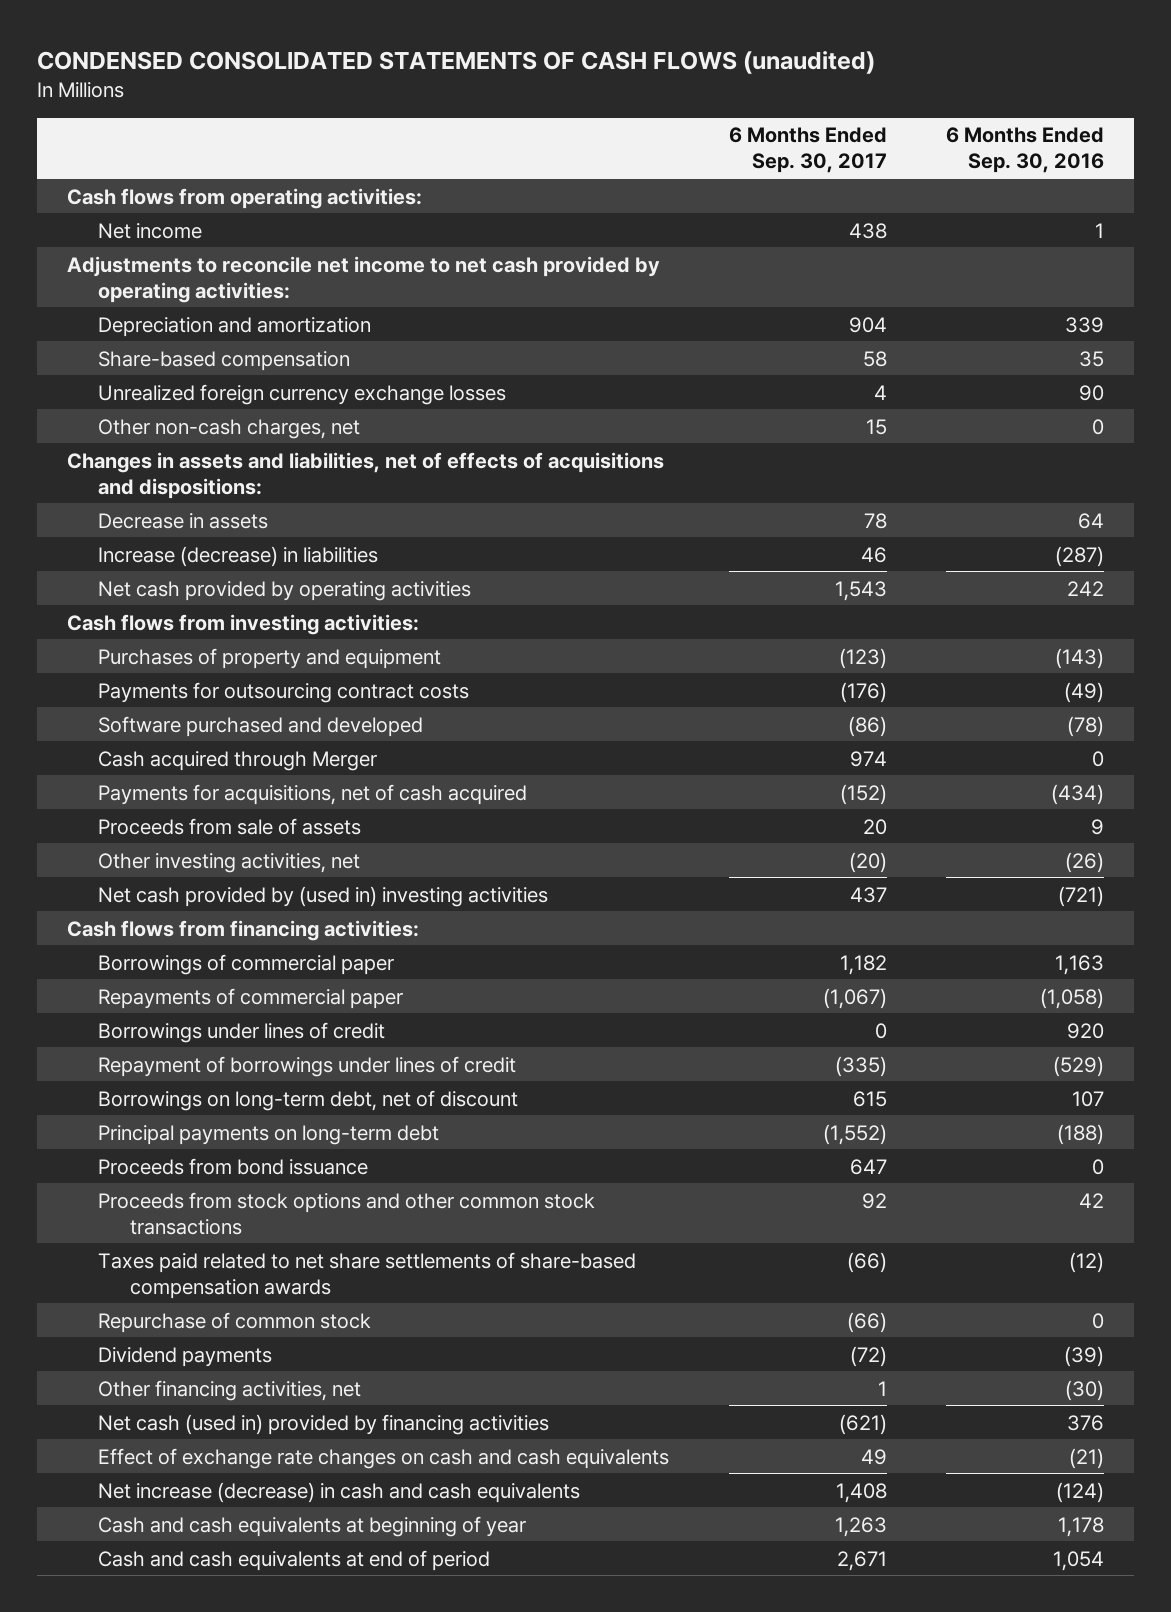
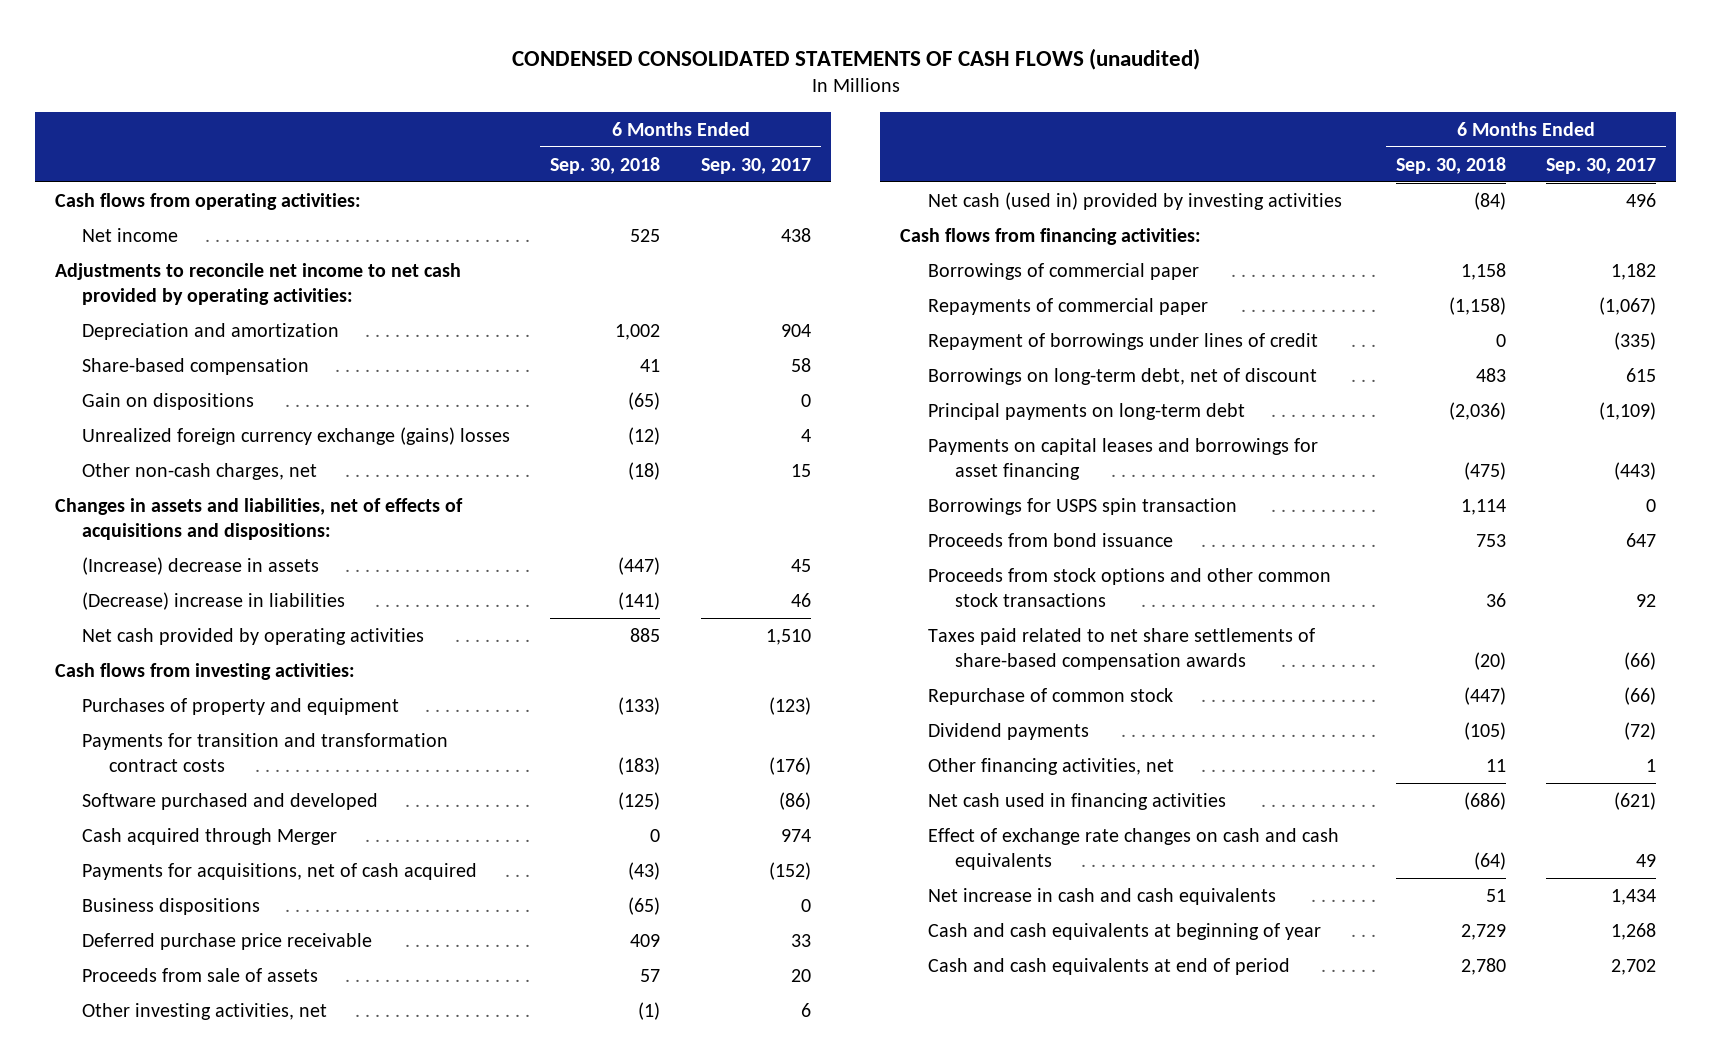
[946,127,1105,174] 6 Months Ended Sep. 30, 2016 -> none
none -> [550,156,661,174] Sep. 30, 2018
none -> [82,392,255,410] Gain on dispositions
[98,383,507,405] Unrealized foreign currency exchange losses -> [82,426,511,445] Unrealized foreign currency exchange (gains) losses
[98,512,269,529] Decrease in assets -> [82,556,320,575] (Increase) decrease in assets
[863,512,887,529] 78 -> [790,558,811,572] 45
[98,545,379,567] Increase (decrease) in liabilities -> [82,591,346,610] (Decrease) increase in liabilities
[834,580,887,601] 1,543 -> [765,628,811,645] 1,510
[98,681,470,703] Payments for outsourcing contract costs -> [82,732,449,773] Payments for transition and transformation contract costs
none -> [82,897,261,915] Business dispositions
none -> [82,932,373,950] Deferred purchase price receivable
[848,851,887,873] (20) -> [800,1002,811,1017] 6
[98,885,549,907] Net cash provided by (used in) investing activities -> [927,191,1342,210] Net cash (used in) provided by investing activities
[849,886,887,903] 437 -> [1626,192,1657,207] 496
[98,1021,386,1043] Borrowings under lines of credit -> none
[822,1123,887,1145] (1,552) -> [1599,401,1657,420] (1,109)
none -> [927,437,1318,481] Payments on capital leases and borrowings for asset financing
none -> [927,497,1237,515] Borrowings for USPS spin transaction
[98,1413,550,1435] Net cash (used in) provided by financing activities -> [927,792,1226,810] Net cash used in financing activities
[98,1481,581,1503] Net increase (decrease) in cash and cash equivalents -> [927,887,1276,905] Net increase in cash and cash equivalents
[835,1482,887,1503] 1,408 -> [1611,888,1657,905] 1,434
[834,1516,887,1537] 1,263 -> [1611,922,1657,940] 1,268
[836,1550,887,1571] 2,671 -> [1611,958,1657,975] 2,702

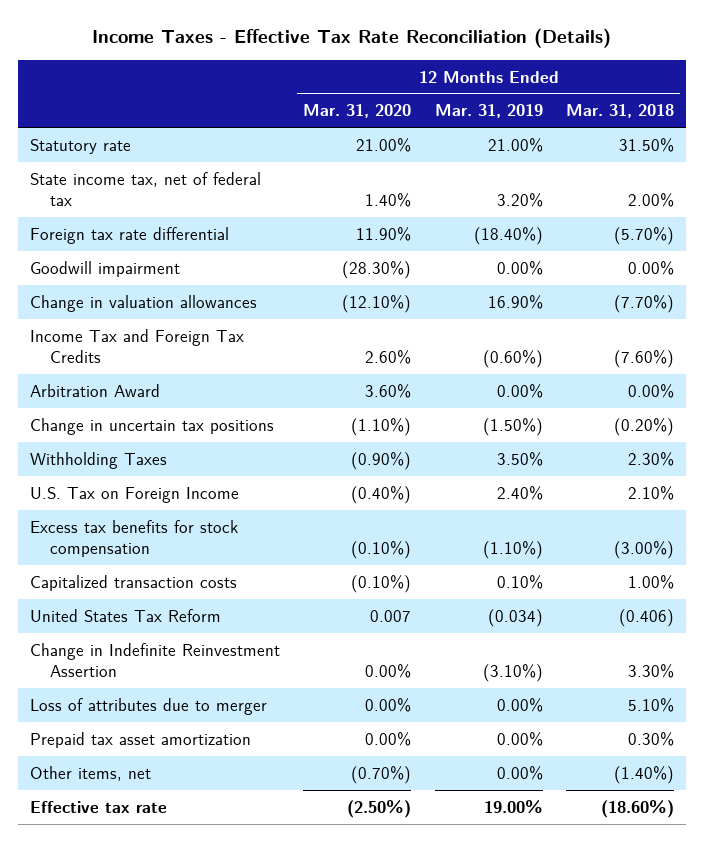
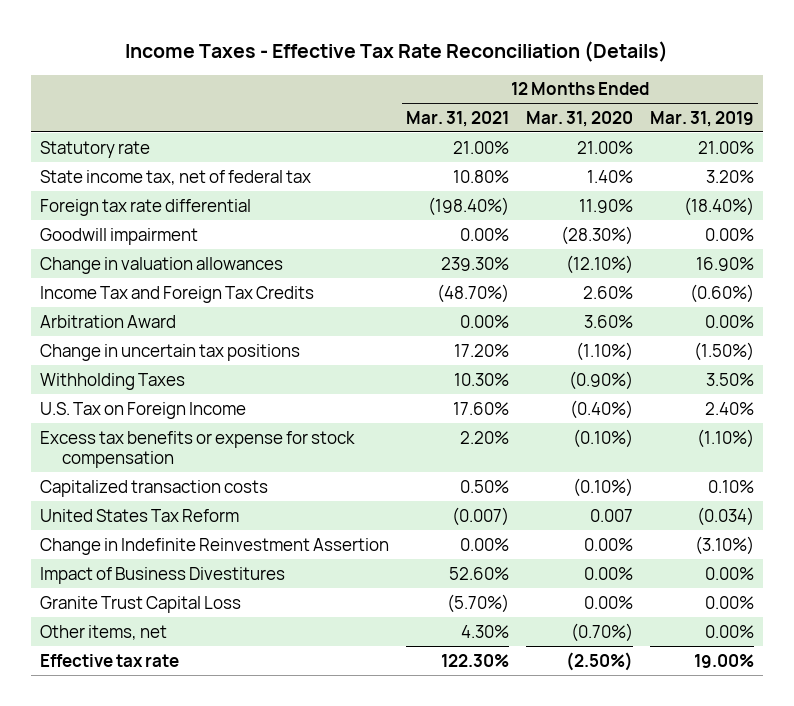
[566,104,675,119] Mar. 31, 2018 -> none
none -> [405,110,509,127] Mar. 31, 2021
[29,519,238,557] Excess tax benefits for stock compensation -> [39,430,355,469] Excess tax benefits or expense for stock compensation
[29,697,267,715] Loss of attributes due to merger -> none
[29,731,251,748] Prepaid tax asset amortization -> none
none -> [39,566,285,584] Impact of Business Divestitures
none -> [39,595,241,613] Granite Trust Capital Loss

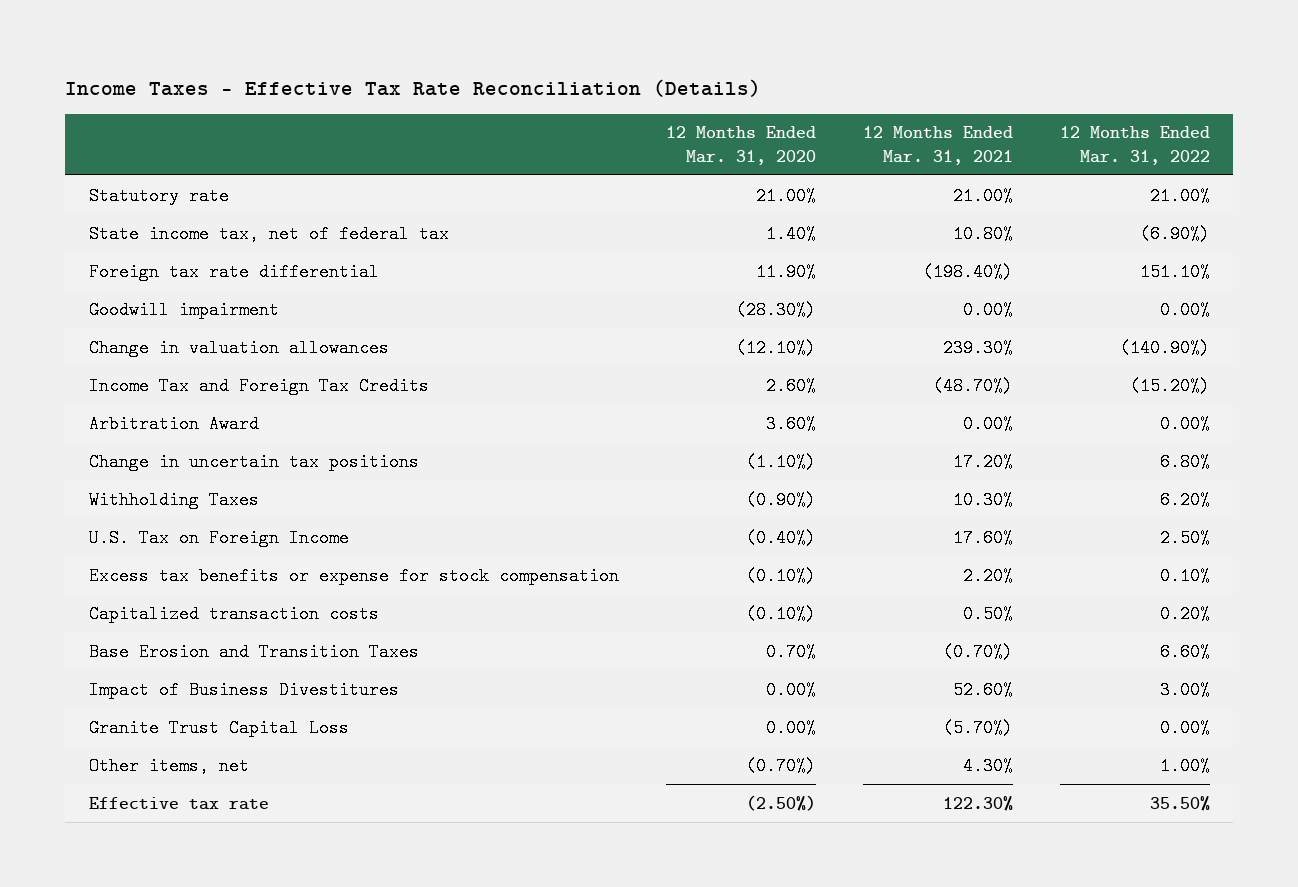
[650,110,755,127] Mar. 31, 2019 -> none
none -> [1059,126,1210,165] 12 Months Ended Mar. 31, 2022
[39,508,239,522] United States Tax Reform -> none
[39,537,389,555] Change in Indefinite Reinvestment Assertion -> none
none -> [88,642,419,661] Base Erosion and Transition Taxes

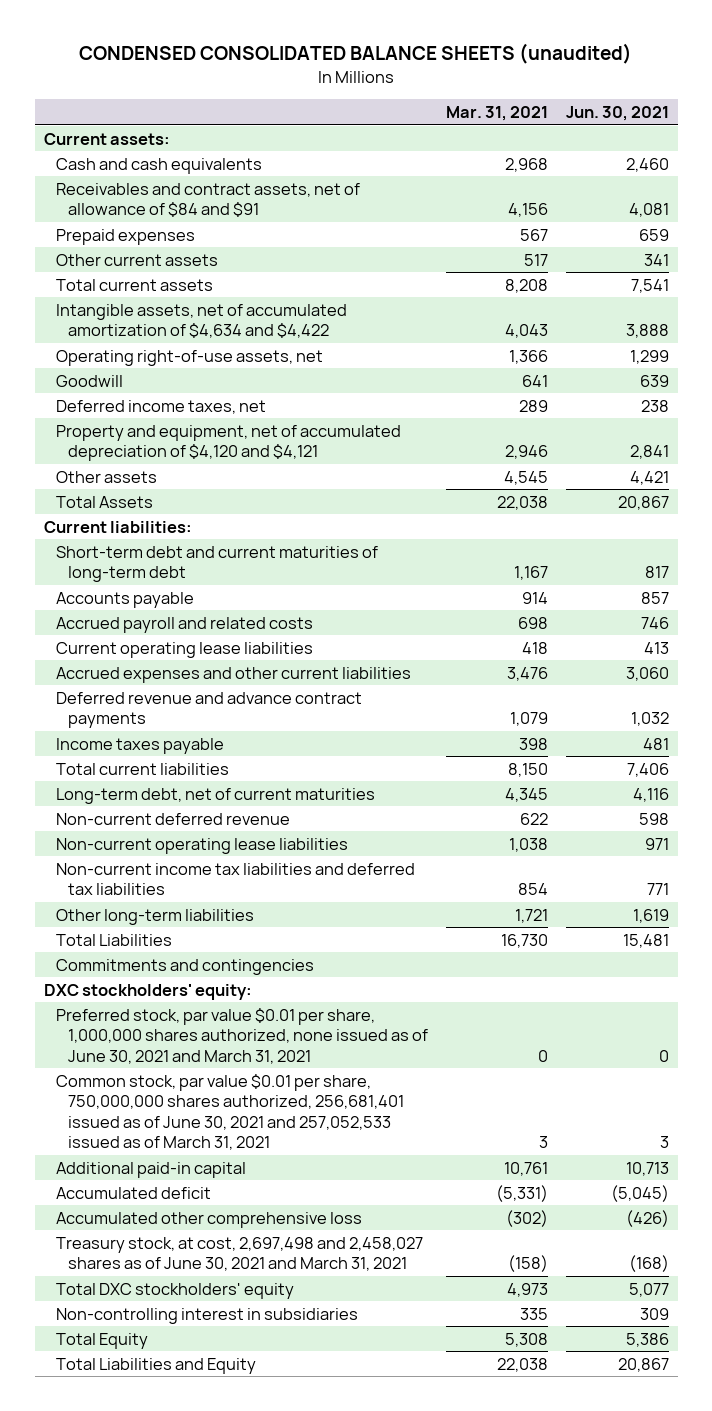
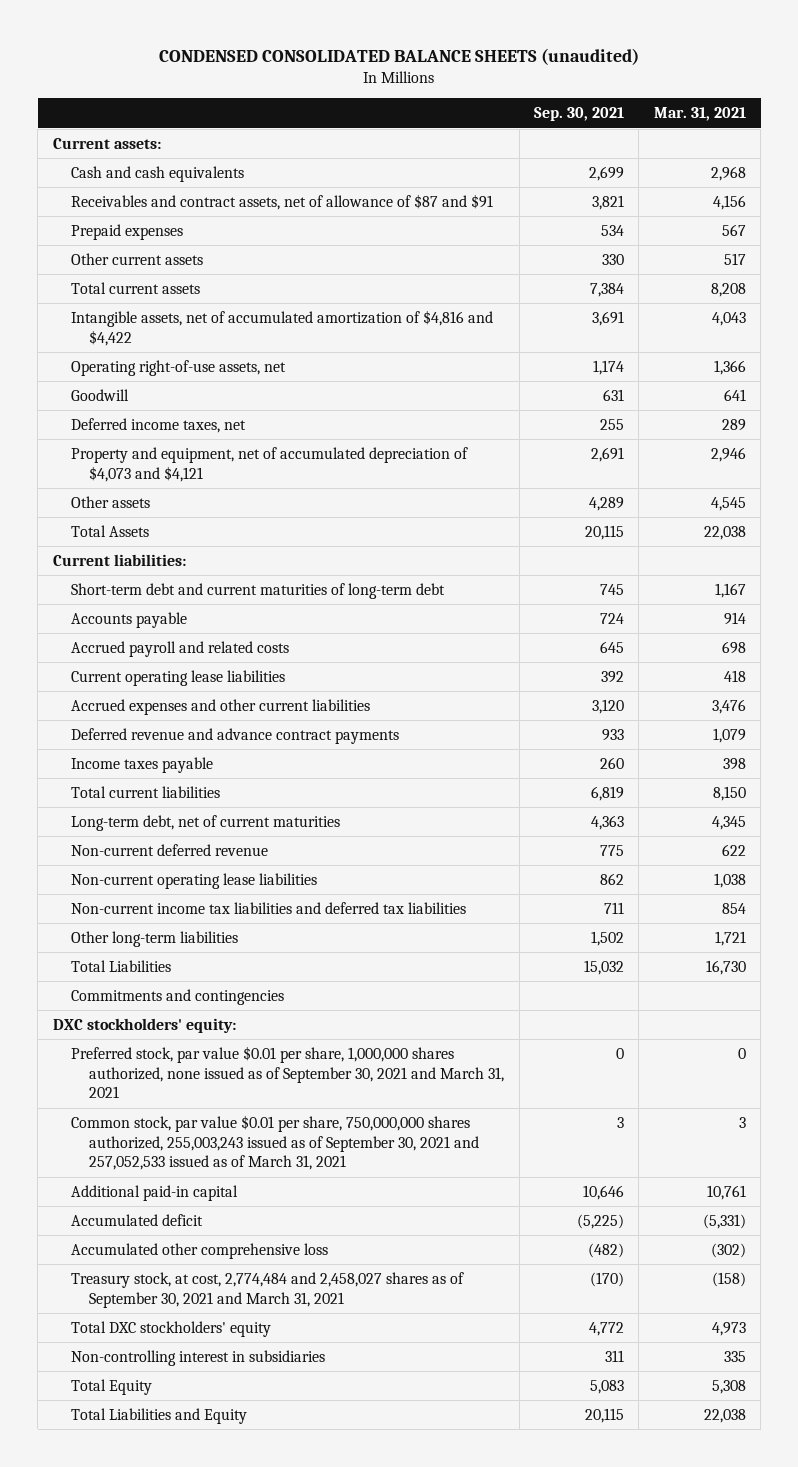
[565,105,669,121] Jun. 30, 2021 -> none
none -> [534,107,625,122] Sep. 30, 2021
[55,182,360,218] Receivables and contract assets, net of allowance of $84 and $91 -> [70,193,493,210] Receivables and contract assets, net of allowance of $87 and $91
[55,303,347,339] Intangible assets, net of accumulated amortization of $4,634 and $4,422 -> [70,309,493,346] Intangible assets, net of accumulated amortization of $4,816 and $4,422
[55,424,401,462] Property and equipment, net of accumulated depreciation of $4,120 and $4,121 -> [70,446,468,482] Property and equipment, net of accumulated depreciation of $4,073 and $4,121
[55,1007,429,1064] Preferred stock, par value $0.01 per share, 1,000,000 shares authorized, none issued as of June 30, 2021 and March 31, 2021 -> [70,1045,505,1099] Preferred stock, par value $0.01 per share, 1,000,000 shares authorized, none issued as of September 30, 2021 and March 31, 2021
[55,1073,405,1151] Common stock, par value $0.01 per share, 750,000,000 shares authorized, 256,681,401 issued as of June 30, 2021 and 257,052,533 issued as of March 31, 2021 -> [70,1114,480,1171] Common stock, par value $0.01 per share, 750,000,000 shares authorized, 255,003,243 issued as of September 30, 2021 and 257,052,533 issued as of March 31, 2021
[55,1236,423,1272] Treasury stock, at cost, 2,697,498 and 2,458,027 shares as of June 30, 2021 and March 31, 2021 -> [70,1271,464,1308] Treasury stock, at cost, 2,774,484 and 2,458,027 shares as of September 30, 2021 and March 31, 2021

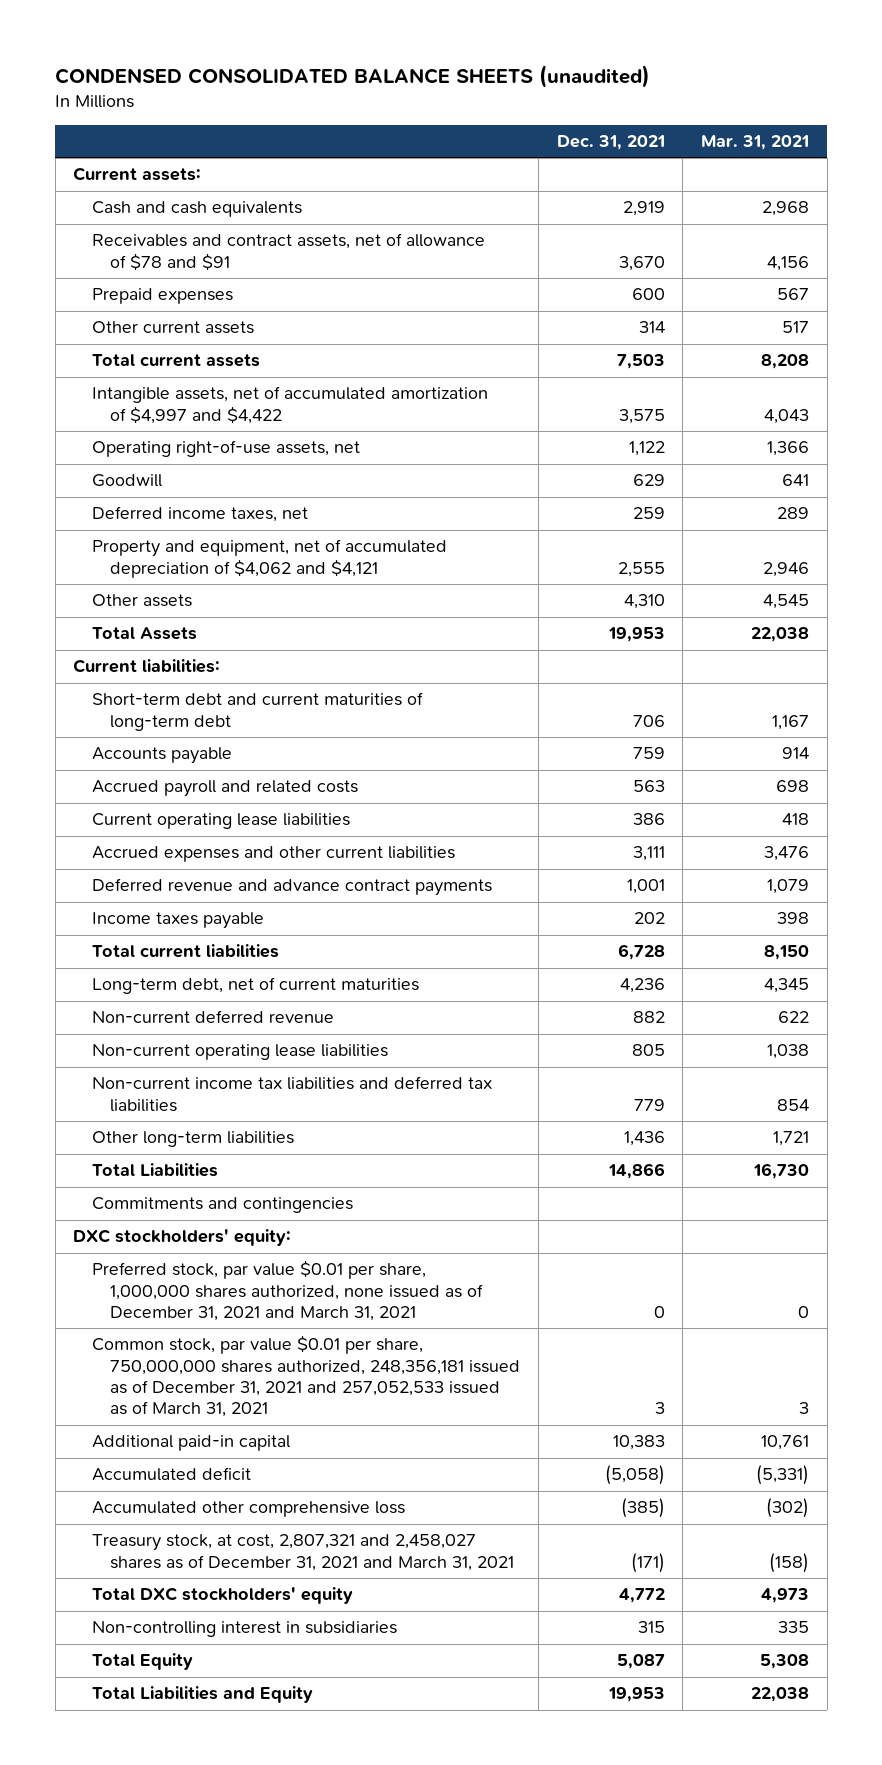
[534,107,625,122] Sep. 30, 2021 -> none
none -> [556,135,665,151] Dec. 31, 2021
[70,193,493,210] Receivables and contract assets, net of allowance of $87 and $91 -> [91,233,485,271] Receivables and contract assets, net of allowance of $78 and $91
[70,309,493,346] Intangible assets, net of accumulated amortization of $4,816 and $4,422 -> [91,386,488,424] Intangible assets, net of accumulated amortization of $4,997 and $4,422
[70,446,468,482] Property and equipment, net of accumulated depreciation of $4,073 and $4,121 -> [91,539,447,578] Property and equipment, net of accumulated depreciation of $4,062 and $4,121
[70,1045,505,1099] Preferred stock, par value $0.01 per share, 1,000,000 shares authorized, none issued as of September 30, 2021 and March 31, 2021 -> [91,1260,484,1322] Preferred stock, par value $0.01 per share, 1,000,000 shares authorized, none issued as of December 31, 2021 and March 31, 2021
[70,1114,480,1171] Common stock, par value $0.01 per share, 750,000,000 shares authorized, 255,003,243 issued as of September 30, 2021 and 257,052,533 issued as of March 31, 2021 -> [91,1335,521,1418] Common stock, par value $0.01 per share, 750,000,000 shares authorized, 248,356,181 issued as of December 31, 2021 and 257,052,533 issued as of March 31, 2021
[70,1271,464,1308] Treasury stock, at cost, 2,774,484 and 2,458,027 shares as of September 30, 2021 and March 31, 2021 -> [91,1534,515,1571] Treasury stock, at cost, 2,807,321 and 2,458,027 shares as of December 31, 2021 and March 31, 2021

